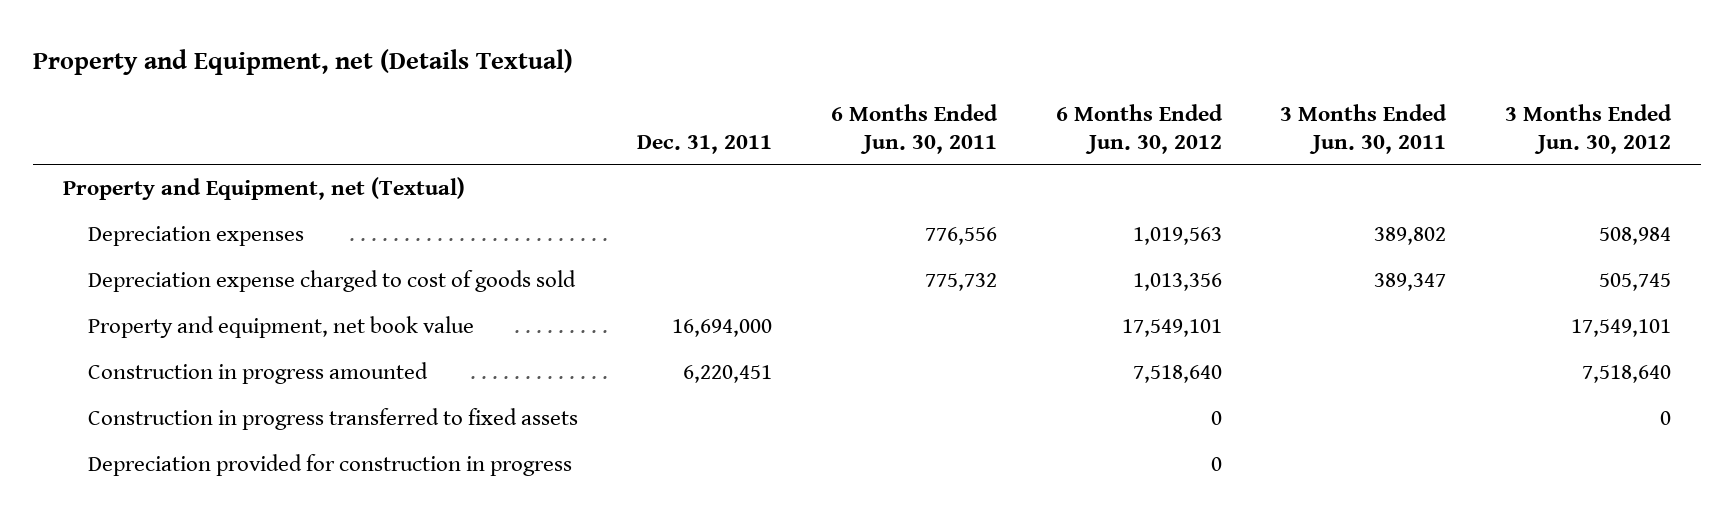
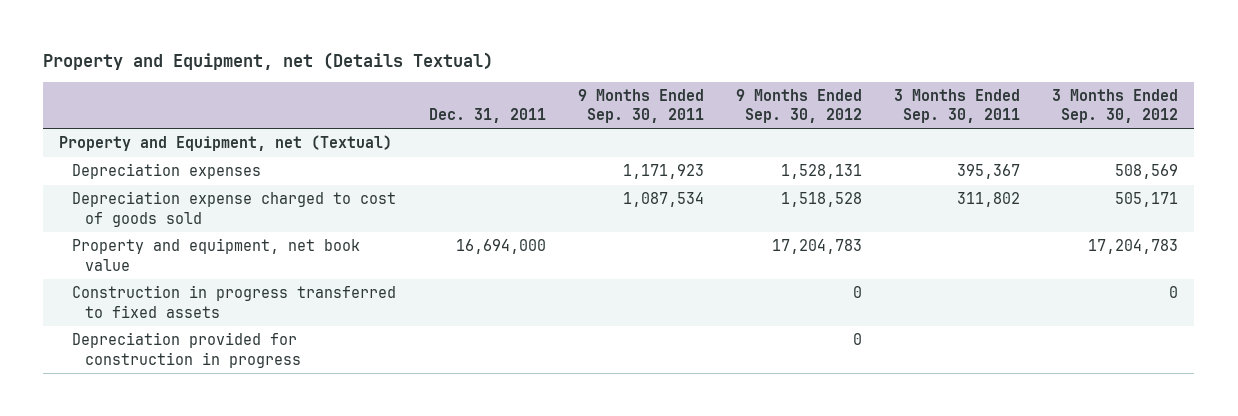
[830,104,998,154] 6 Months Ended Jun. 30, 2011 -> none
[1055,104,1223,154] 6 Months Ended Jun. 30, 2012 -> none
[1280,104,1448,154] 3 Months Ended Jun. 30, 2011 -> none
[1505,104,1673,154] 3 Months Ended Jun. 30, 2012 -> none
none -> [577,88,704,124] 9 Months Ended Sep. 30, 2011
none -> [735,88,862,124] 9 Months Ended Sep. 30, 2012
none -> [894,88,1021,124] 3 Months Ended Sep. 30, 2011
none -> [1052,88,1179,124] 3 Months Ended Sep. 30, 2012
[88,361,429,384] Construction in progress amounted -> none

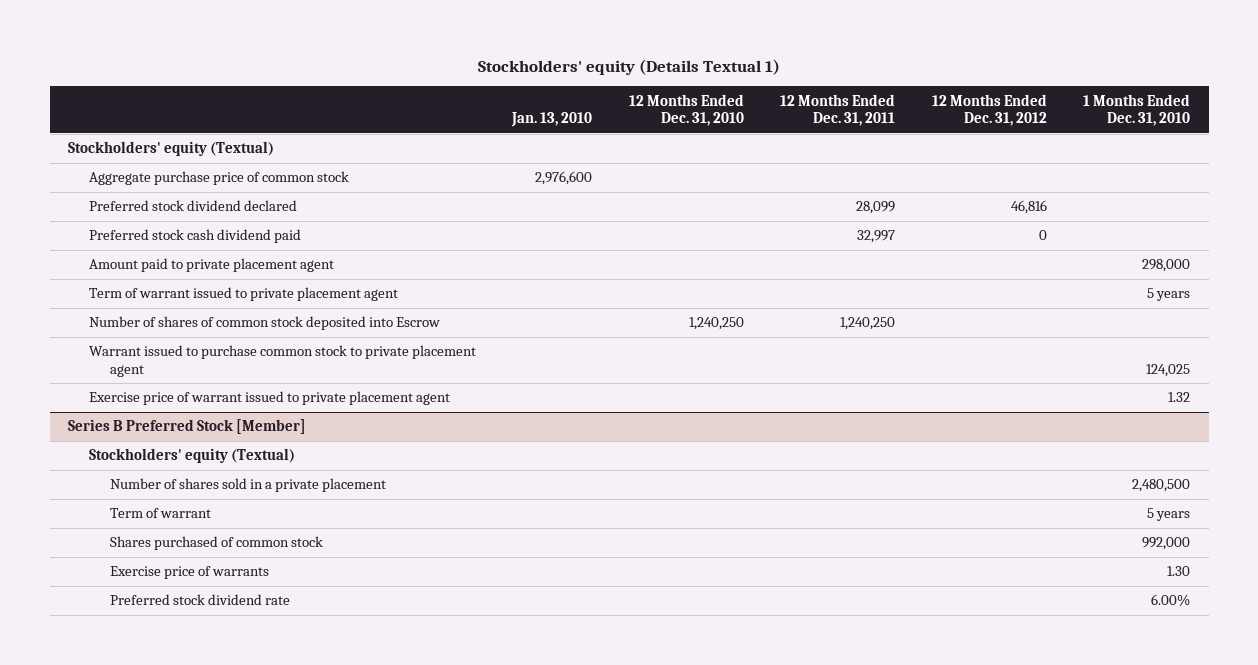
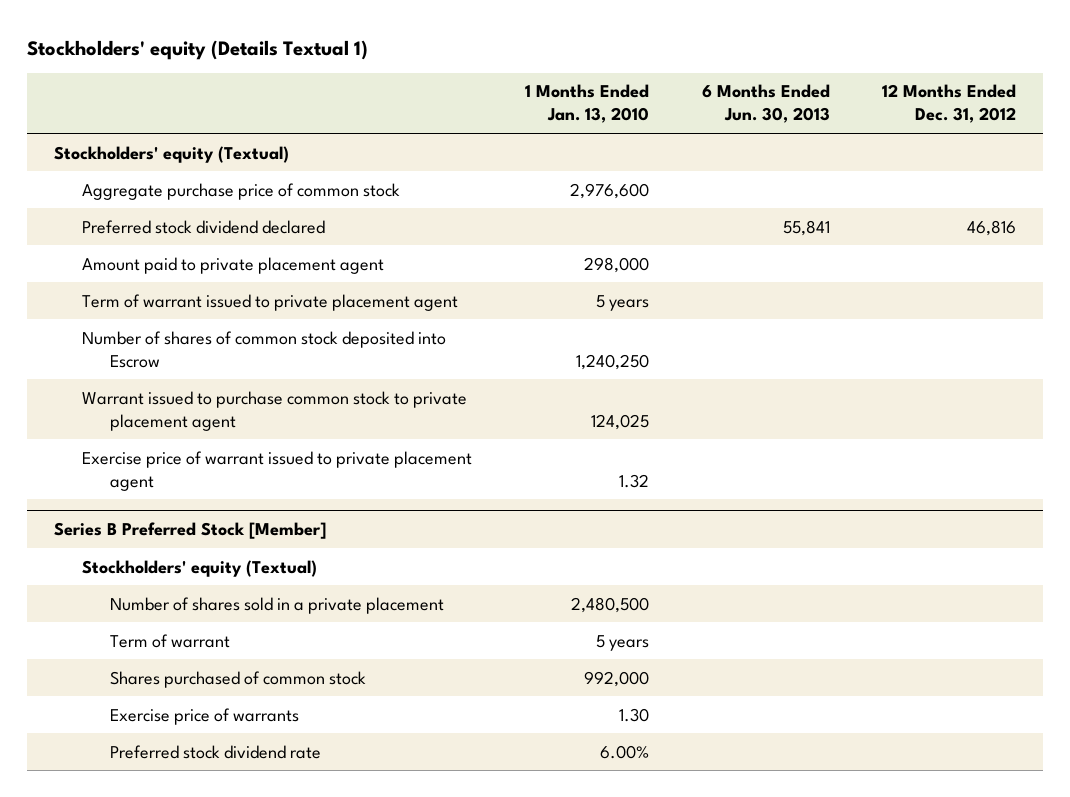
[511,112,593,128] Jan. 13, 2010 -> none
[628,93,744,127] 12 Months Ended Dec. 31, 2010 -> none
[780,93,896,127] 12 Months Ended Dec. 31, 2011 -> none
[1083,93,1191,127] 1 Months Ended Dec. 31, 2010 -> none
none -> [524,84,649,124] 1 Months Ended Jan. 13, 2010
none -> [701,84,830,124] 6 Months Ended Jun. 30, 2013
[88,229,301,244] Preferred stock cash dividend paid -> none

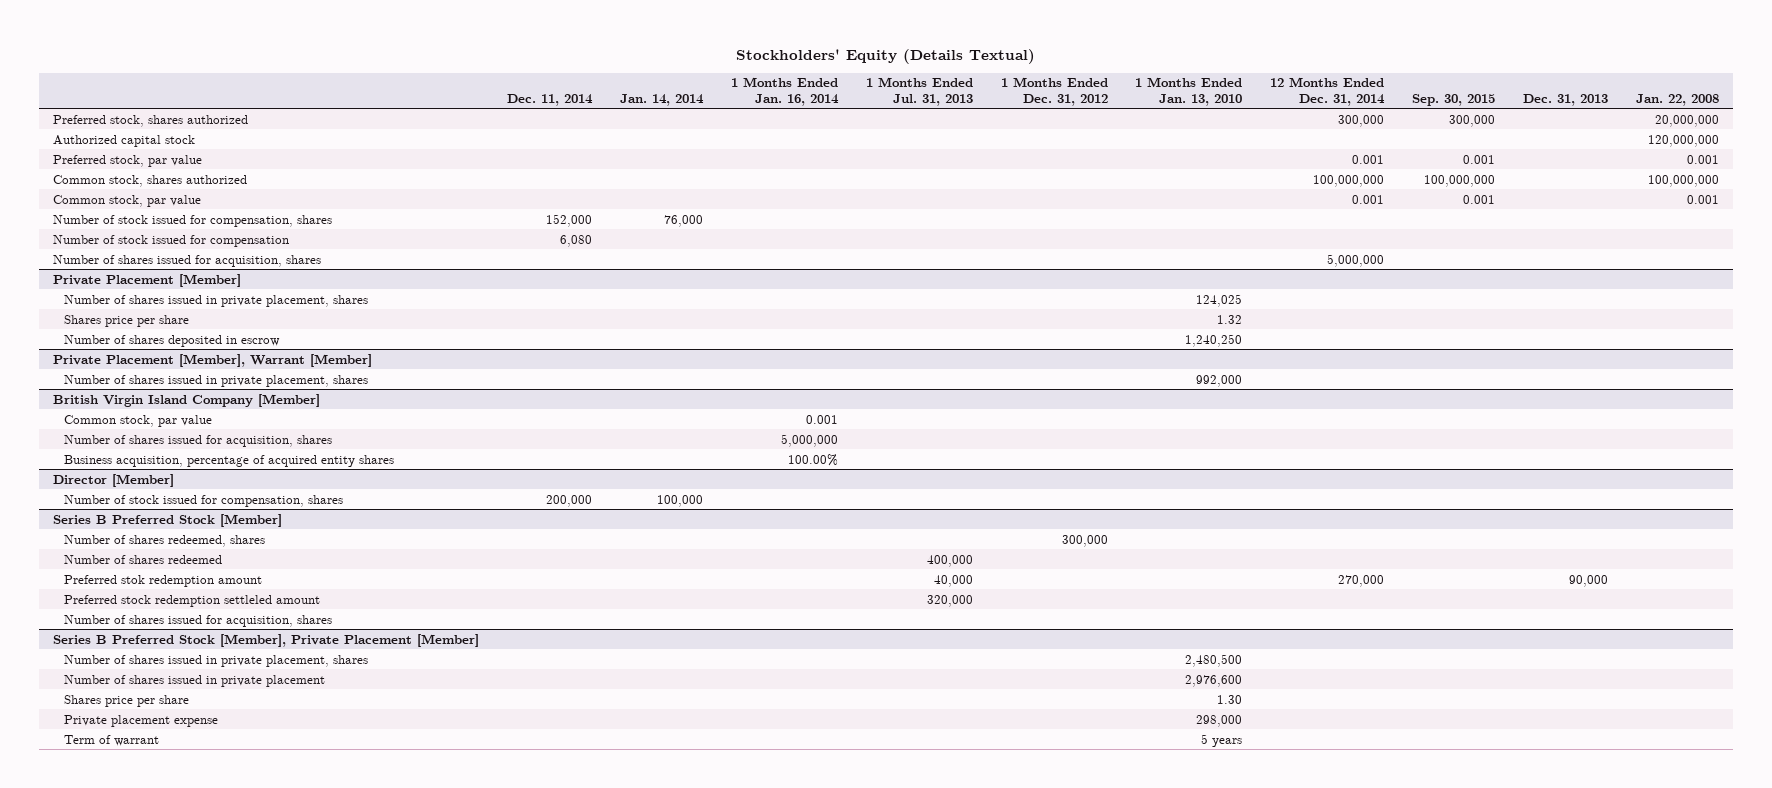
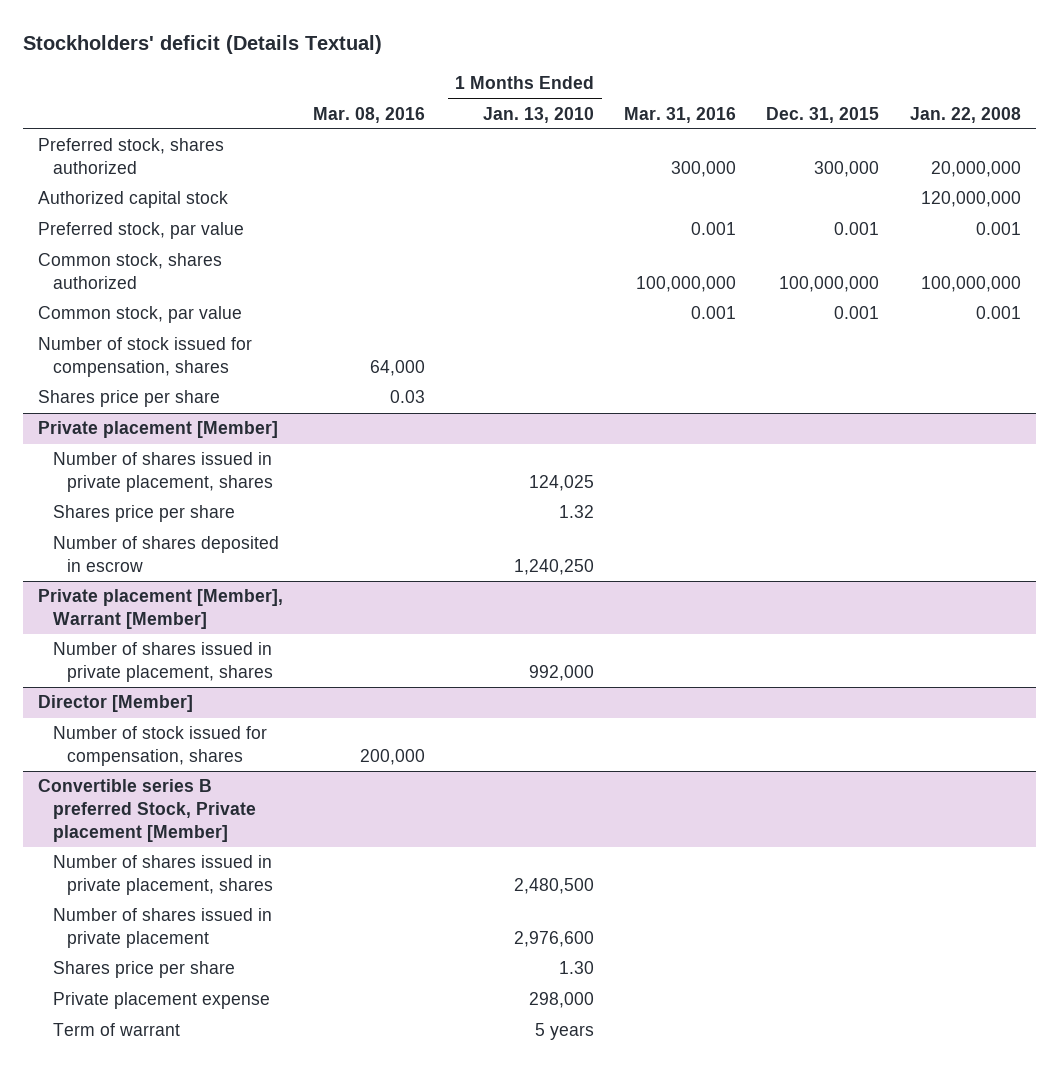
[736,48,1036,64] Stockholders' Equity (Details Textual) -> [23,35,383,55] Stockholders' deficit (Details Textual)
[506,93,593,106] Dec. 11, 2014 -> none
[619,93,704,106] Jan. 14, 2014 -> none
[730,77,839,106] 1 Months Ended Jan. 16, 2014 -> none
[865,77,973,106] 1 Months Ended Jul. 31, 2013 -> none
[1000,77,1108,106] 1 Months Ended Dec. 31, 2012 -> none
[1270,77,1386,106] 12 Months Ended Dec. 31, 2014 -> none
[1412,93,1496,106] Sep. 30, 2015 -> none
[1523,93,1609,106] Dec. 31, 2013 -> none
none -> [313,106,426,123] Mar. 08, 2016
none -> [624,106,737,123] Mar. 31, 2016
none -> [766,106,880,123] Dec. 31, 2015
[53,234,290,247] Number of stock issued for compensation -> none
[53,254,322,267] Number of shares issued for acquisition, shares -> none
none -> [38,390,221,408] Shares price per share
[53,273,242,287] Private Placement [Member] -> [38,421,279,439] Private placement [Member]
[53,353,373,367] Private Placement [Member], Warrant [Member] -> [38,589,284,630] Private placement [Member], Warrant [Member]
[53,393,321,407] British Virgin Island Company [Member] -> none
[64,414,213,427] Common stock, par value -> none
[64,434,333,447] Number of shares issued for acquisition, shares -> none
[64,454,395,467] Business acquisition, percentage of acquired entity shares -> none
[53,513,283,527] Series B Preferred Stock [Member] -> none
[64,534,266,547] Number of shares redeemed, shares -> none
[64,554,223,564] Number of shares redeemed -> none
[64,574,263,587] Preferred stok redemption amount -> none
[64,594,321,607] Preferred stock redemption settleled amount -> none
[64,614,333,627] Number of shares issued for acquisition, shares -> none
[53,633,480,647] Series B Preferred Stock [Member], Private Placement [Member] -> [38,779,256,842] Convertible series B preferred Stock, Private placement [Member]

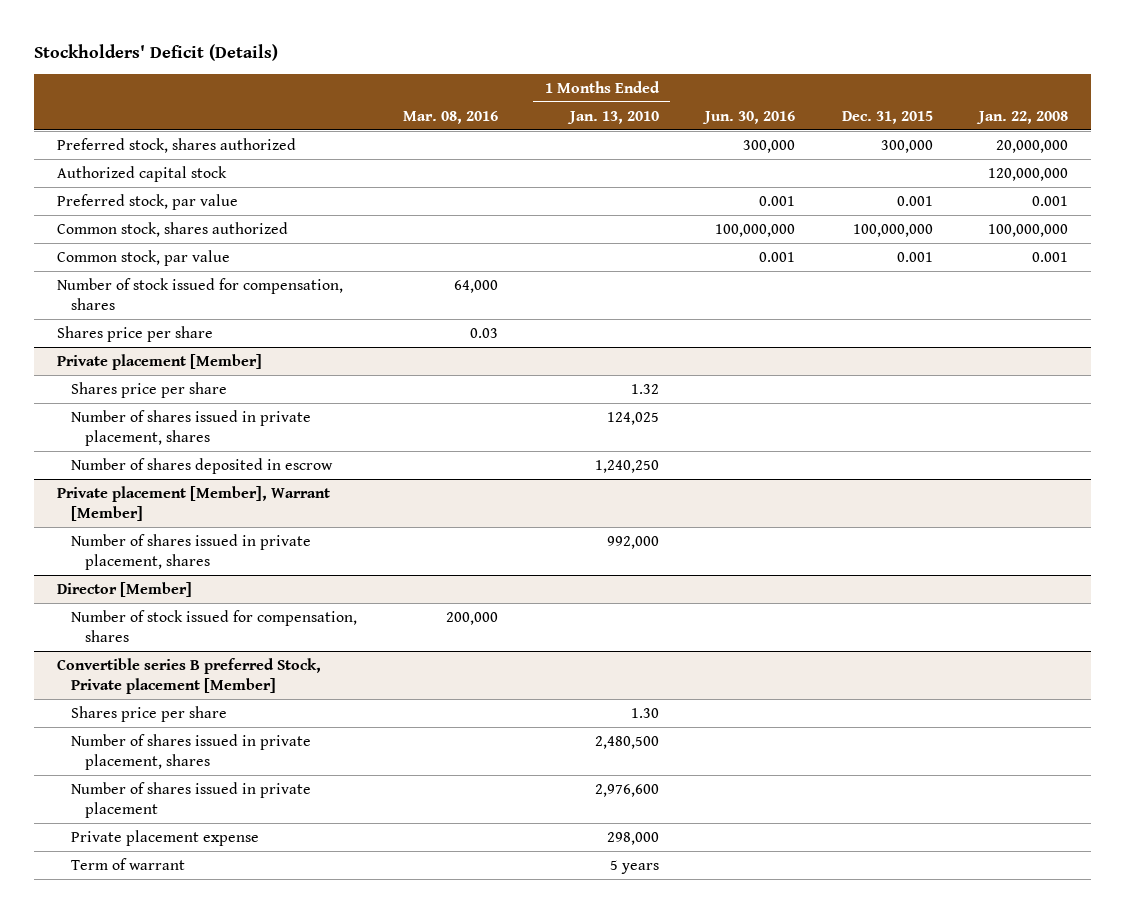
[23,35,383,55] Stockholders' deficit (Details Textual) -> [34,44,279,62] Stockholders' Deficit (Details)
[624,106,737,123] Mar. 31, 2016 -> none
none -> [702,110,796,124] Jun. 30, 2016
[52,452,274,493] Number of shares issued in private placement, shares -> [71,409,312,446] Number of shares issued in private placement, shares
[52,961,235,979] Shares price per share -> [71,705,228,722] Shares price per share

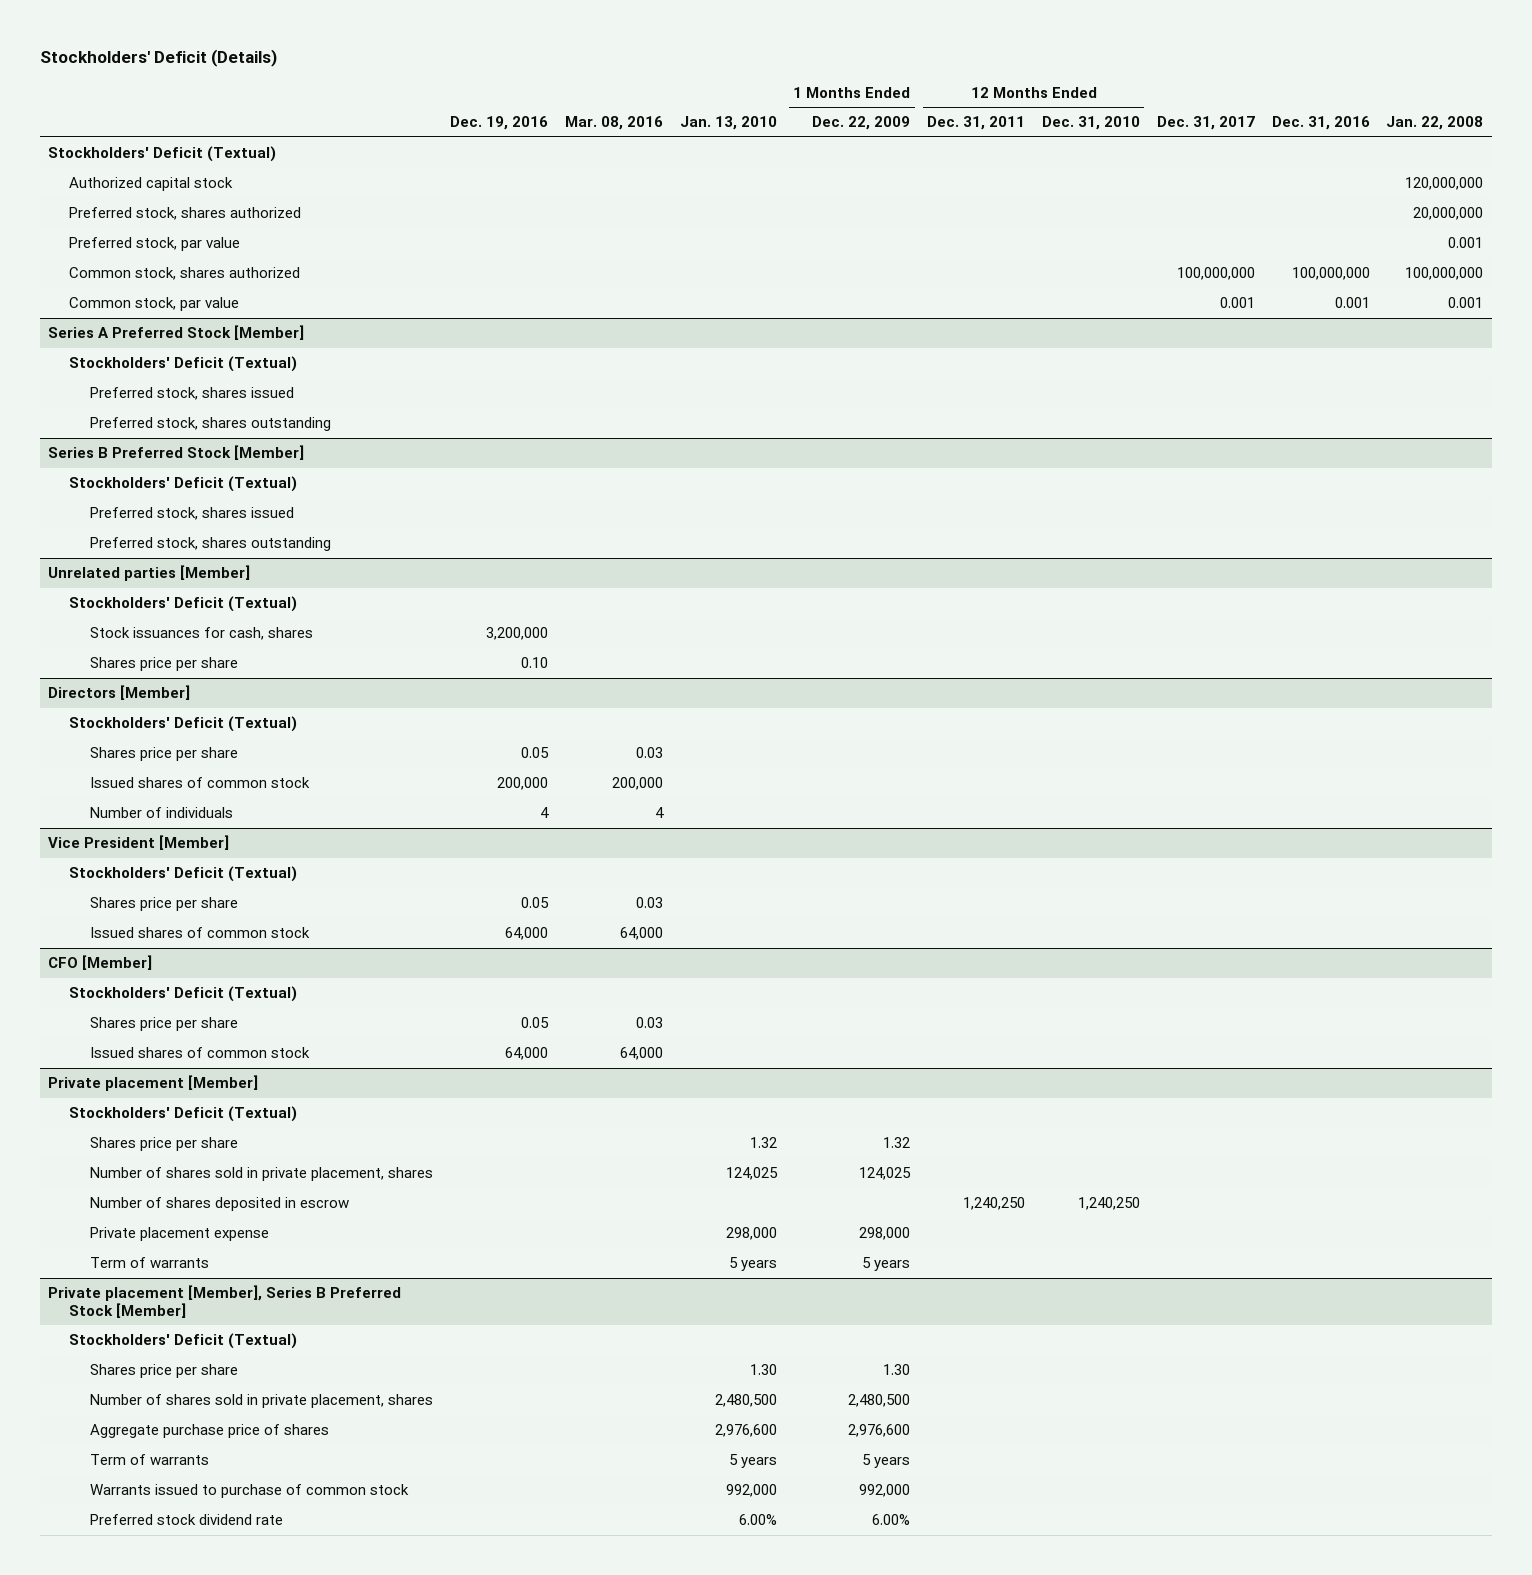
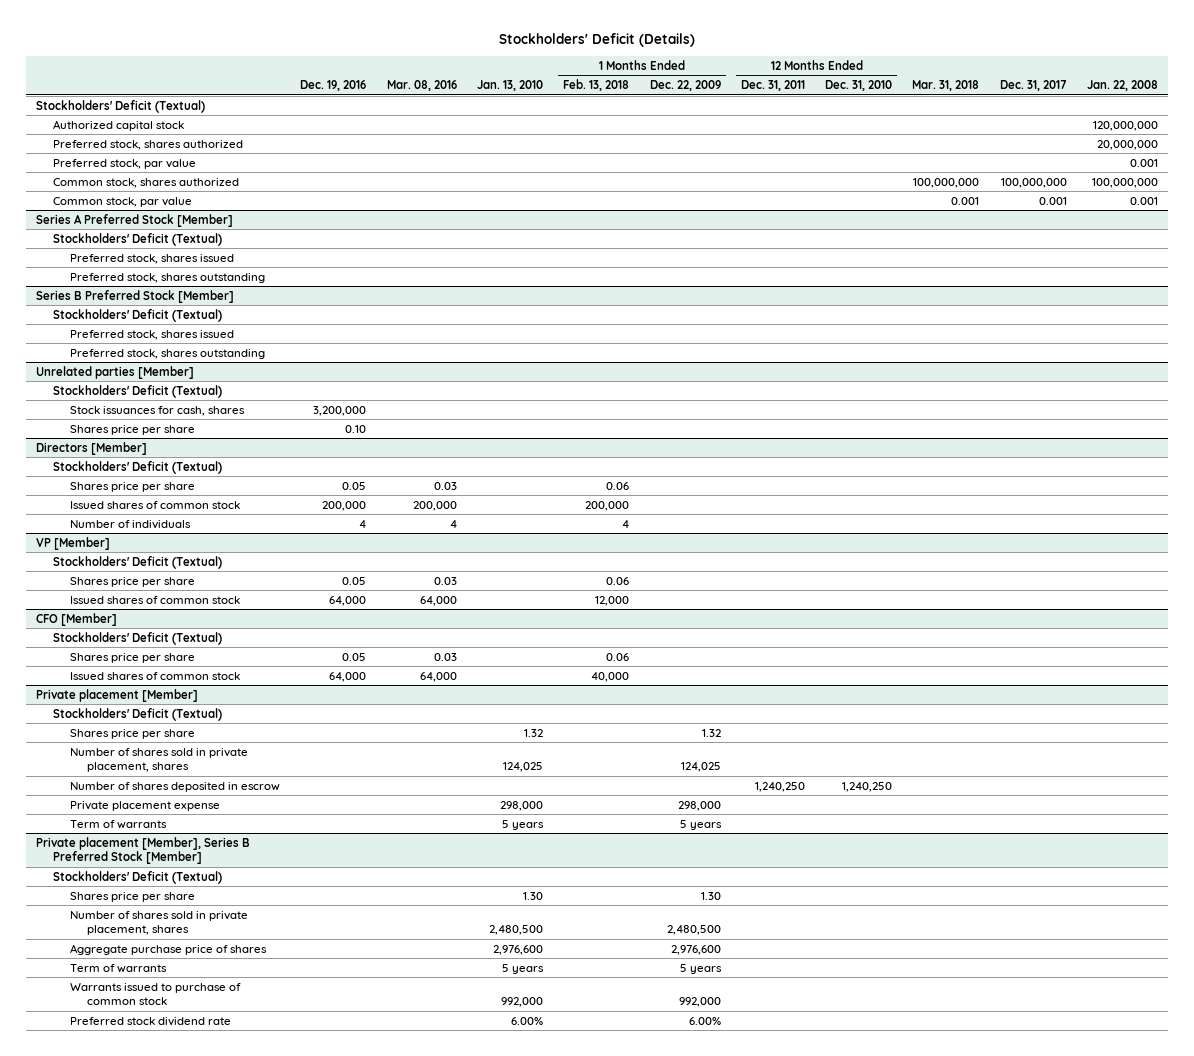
[1271,116,1370,131] Dec. 31, 2016 -> none
none -> [563,79,630,92] Feb. 13, 2018
none -> [912,80,980,92] Mar. 31, 2018
[48,835,230,851] Vice President [Member] -> [36,536,111,550] VP [Member]

